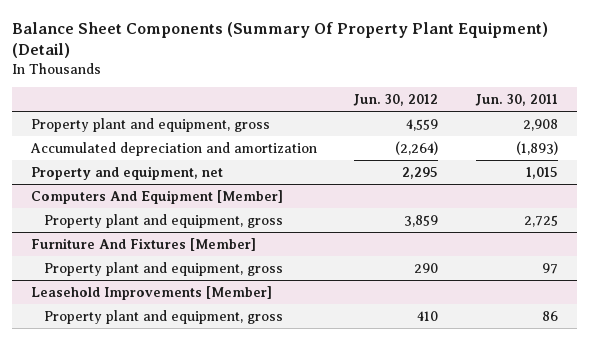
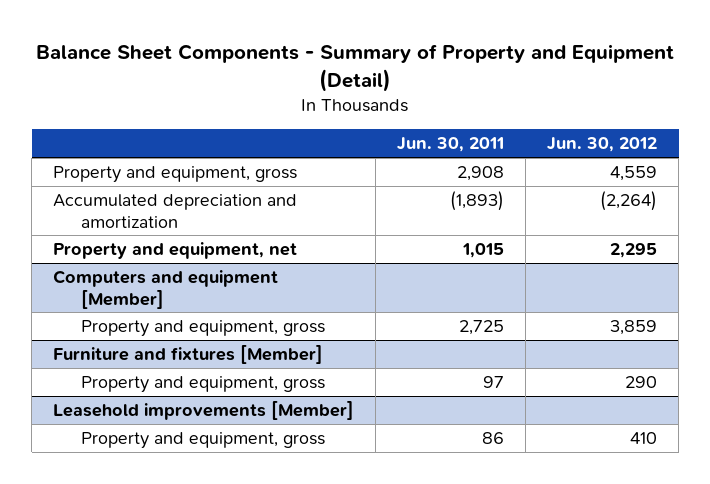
[12,21,549,58] Balance Sheet Components (Summary Of Property Plant Equipment) (Detail) -> [36,44,675,93] Balance Sheet Components - Summary of Property and Equipment (Detail)
[30,117,270,132] Property plant and equipment, gross -> [53,166,298,184] Property and equipment, gross
[30,189,283,204] Computers And Equipment [Member] -> [53,270,279,309] Computers and equipment [Member]
[43,213,283,228] Property plant and equipment, gross -> [80,320,325,338] Property and equipment, gross
[30,237,256,251] Furniture And Fixtures [Member] -> [53,345,324,365] Furniture and fixtures [Member]
[43,261,283,276] Property plant and equipment, gross -> [80,376,325,394] Property and equipment, gross
[30,285,272,300] Leasehold Improvements [Member] -> [53,401,355,421] Leasehold improvements [Member]
[43,309,283,324] Property plant and equipment, gross -> [80,432,325,450] Property and equipment, gross

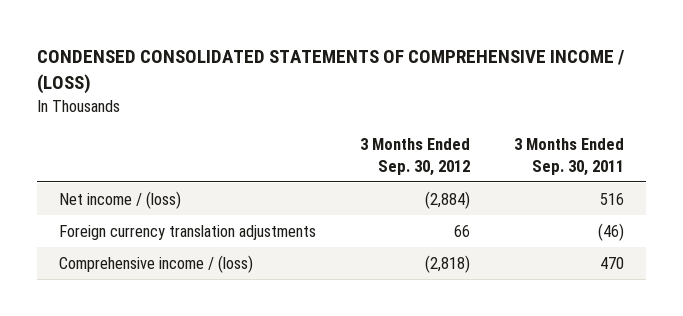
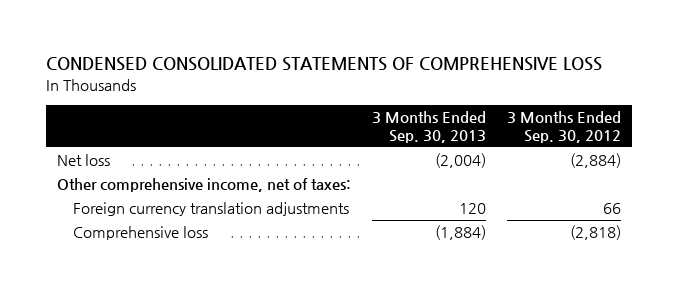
[37,50,625,95] CONDENSED CONSOLIDATED STATEMENTS OF COMPREHENSIVE INCOME / (LOSS) -> [46,57,603,72] CONDENSED CONSOLIDATED STATEMENTS OF COMPREHENSIVE LOSS
[513,138,624,176] 3 Months Ended Sep. 30, 2011 -> none
none -> [371,110,486,144] 3 Months Ended Sep. 30, 2013
[59,190,182,209] Net income / (loss) -> [56,154,110,167] Net loss
none -> [56,178,351,193] Other comprehensive income, net of taxes:
[59,254,254,273] Comprehensive income / (loss) -> [73,226,209,241] Comprehensive loss

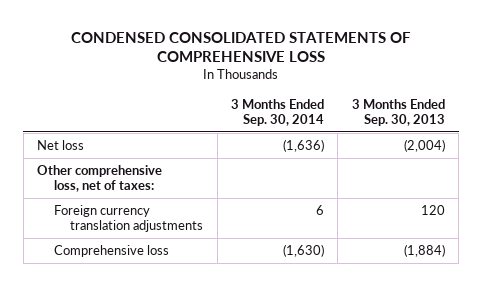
[507,110,622,144] 3 Months Ended Sep. 30, 2012 -> none
none -> [231,98,325,127] 3 Months Ended Sep. 30, 2014
[56,178,351,193] Other comprehensive income, net of taxes: -> [36,164,162,193] Other comprehensive loss, net of taxes:

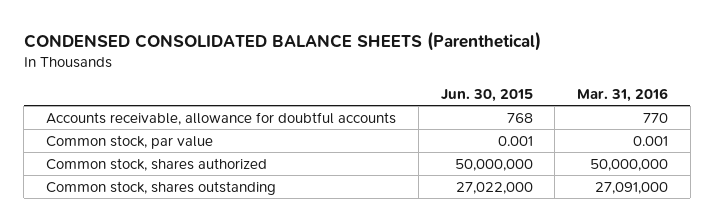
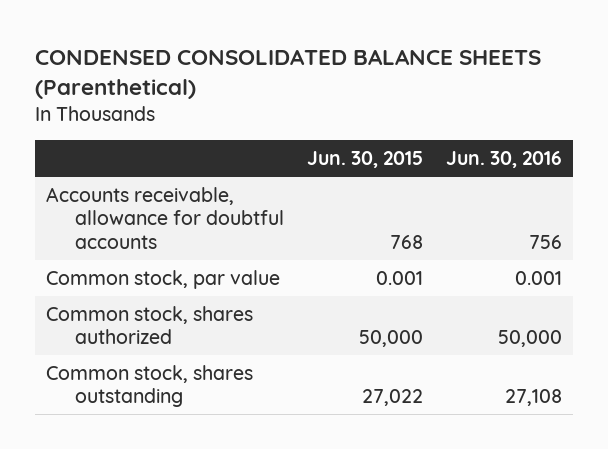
[576,87,668,102] Mar. 31, 2016 -> none
none -> [445,151,562,169] Jun. 30, 2016
[454,158,533,171] 50,000,000 -> [358,330,423,348] 50,000
[455,181,533,194] 27,022,000 -> [361,389,423,407] 27,022

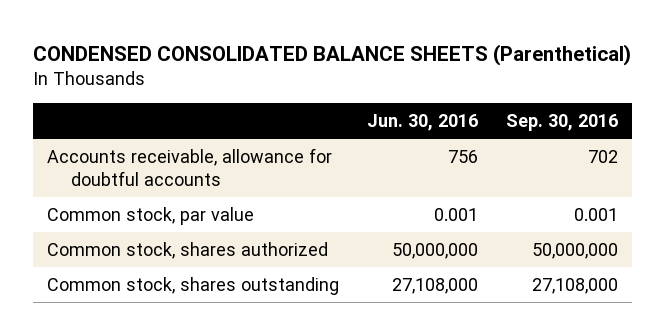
[306,151,423,169] Jun. 30, 2015 -> none
none -> [505,114,618,132] Sep. 30, 2016
[497,330,562,348] 50,000 -> [391,242,478,259] 50,000,000
[504,389,562,407] 27,108 -> [391,277,478,294] 27,108,000

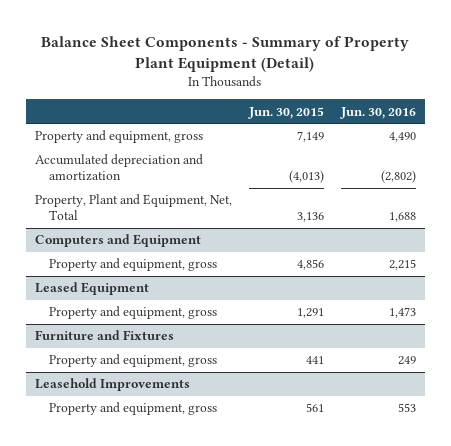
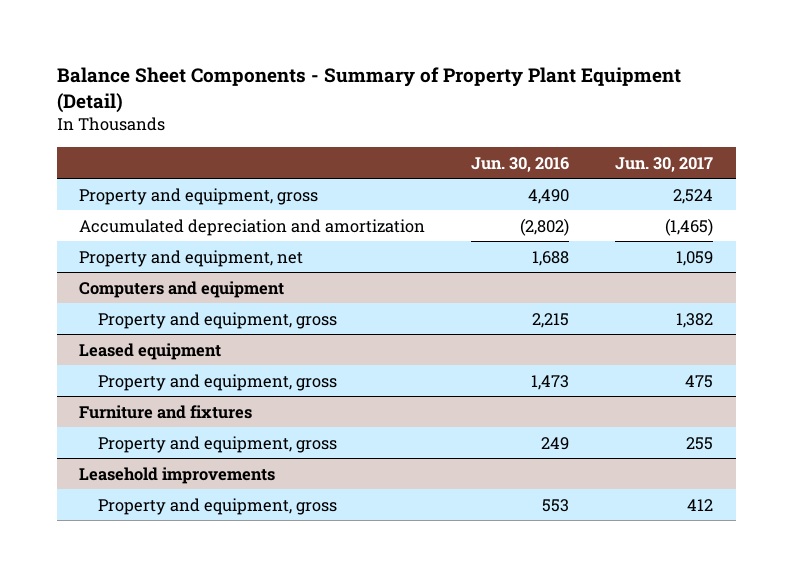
[247,106,324,119] Jun. 30, 2015 -> none
none -> [614,156,713,172] Jun. 30, 2017
[34,194,232,221] Property, Plant and Equipment, Net, Total -> [79,249,304,267] Property and equipment, net
[34,234,201,248] Computers and Equipment -> [79,280,285,298] Computers and equipment
[34,282,149,296] Leased Equipment -> [79,342,222,360] Leased equipment
[34,330,174,341] Furniture and Fixtures -> [79,404,253,419] Furniture and fixtures
[34,378,190,392] Leasehold Improvements -> [79,466,276,484] Leasehold improvements

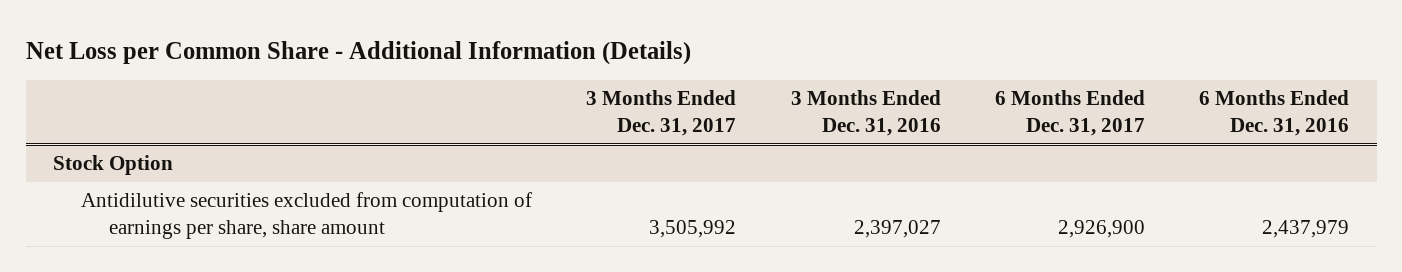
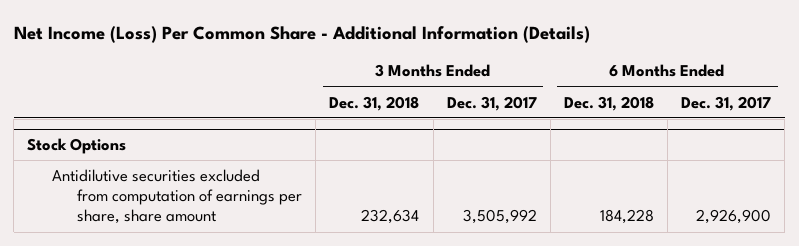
[25,40,691,65] Net Loss per Common Share - Additional Information (Details) -> [13,26,590,44] Net Income (Loss) Per Common Share - Additional Information (Details)
[790,90,941,136] 3 Months Ended Dec. 31, 2016 -> none
[1199,90,1350,136] 6 Months Ended Dec. 31, 2016 -> none
none -> [329,95,420,111] Dec. 31, 2018
none -> [563,95,654,111] Dec. 31, 2018
[52,155,173,176] Stock Option -> [27,138,127,155] Stock Options

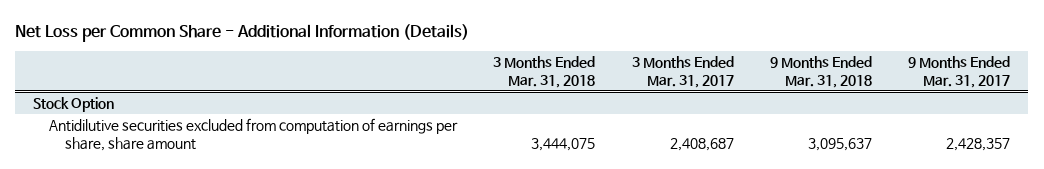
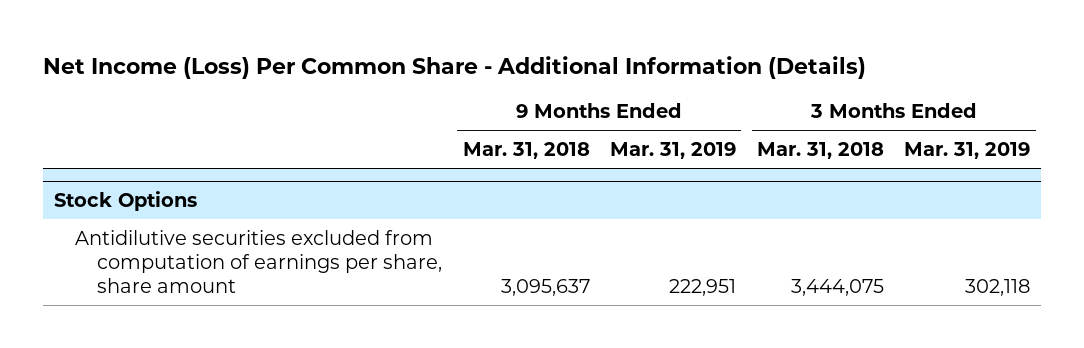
[15,23,470,42] Net Loss per Common Share - Additional Information (Details) -> [43,55,867,79] Net Income (Loss) Per Common Share - Additional Information (Details)
[631,55,734,88] 3 Months Ended Mar. 31, 2017 -> none
[908,55,1011,88] 9 Months Ended Mar. 31, 2017 -> none
none -> [610,142,737,160] Mar. 31, 2019
none -> [904,142,1031,160] Mar. 31, 2019
[33,97,115,113] Stock Option -> [53,190,197,211] Stock Options

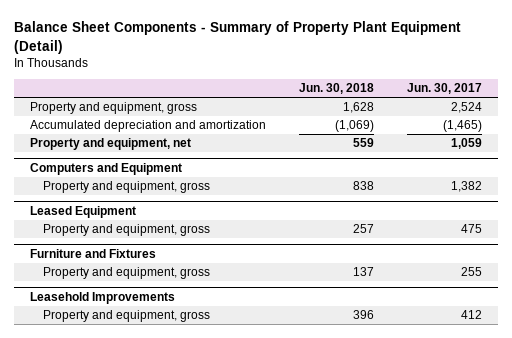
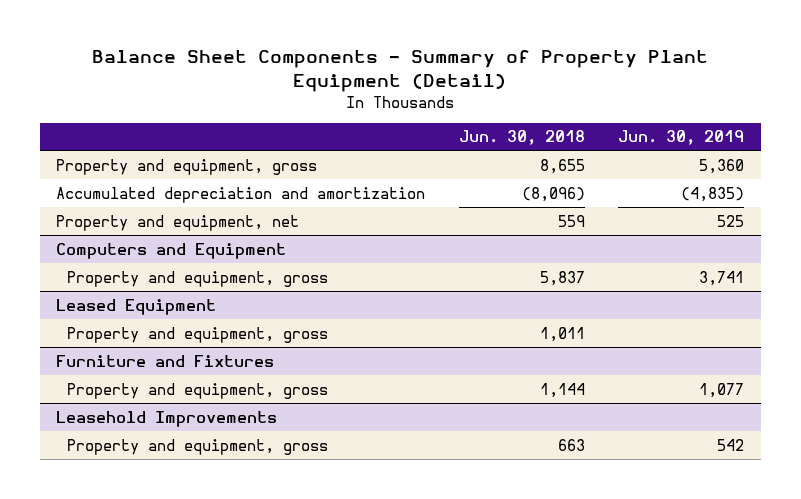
[406,82,482,94] Jun. 30, 2017 -> none
none -> [618,130,745,146] Jun. 30, 2019
[343,102,375,114] 1,628 -> [539,158,585,174] 8,655
[335,120,375,133] (1,069) -> [521,186,585,202] (8,096)
[353,181,375,191] 838 -> [539,270,585,286] 5,837
[353,224,375,234] 257 -> [539,326,585,342] 1,011
[353,267,375,277] 137 -> [539,382,585,398] 1,144
[353,310,375,320] 396 -> [557,438,585,451] 663

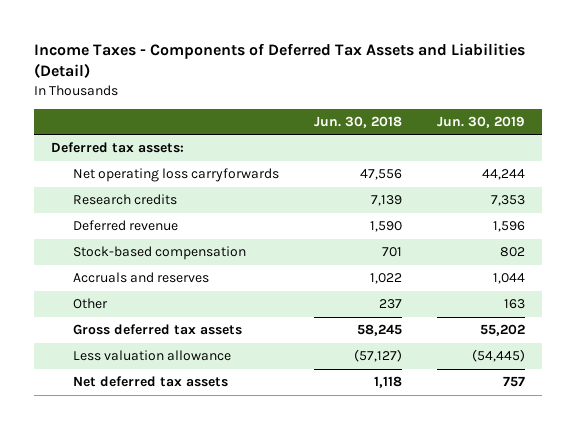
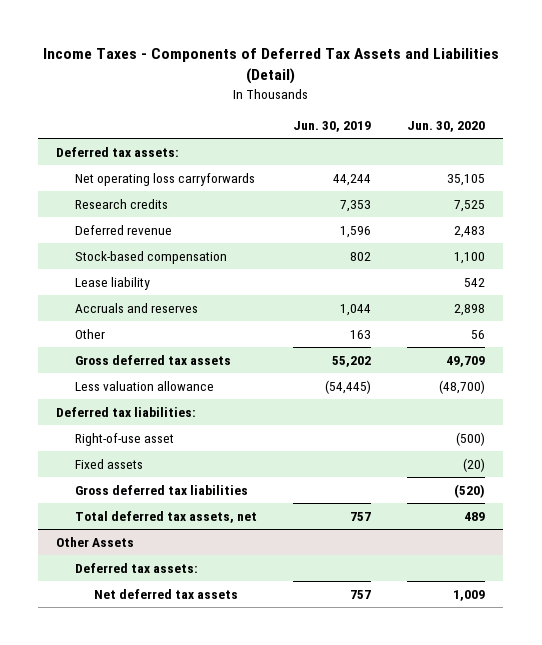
[313,116,402,129] Jun. 30, 2018 -> none
none -> [407,121,486,133] Jun. 30, 2020
none -> [75,276,151,290] Lease liability
none -> [56,406,197,417] Deferred tax liabilities:
none -> [75,432,175,446] Right-of-use asset
none -> [75,458,144,469] Fixed assets
none -> [75,484,249,495] Gross deferred tax liabilities
none -> [75,510,258,523] Total deferred tax assets, net
none -> [56,536,135,547] Other Assets
none -> [75,562,199,573] Deferred tax assets:

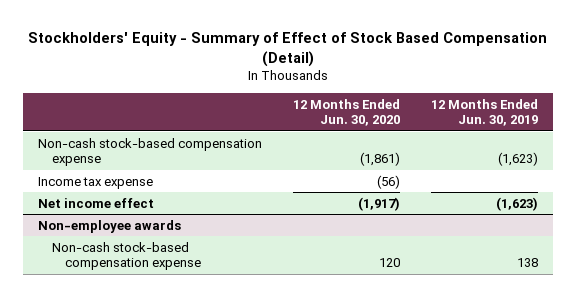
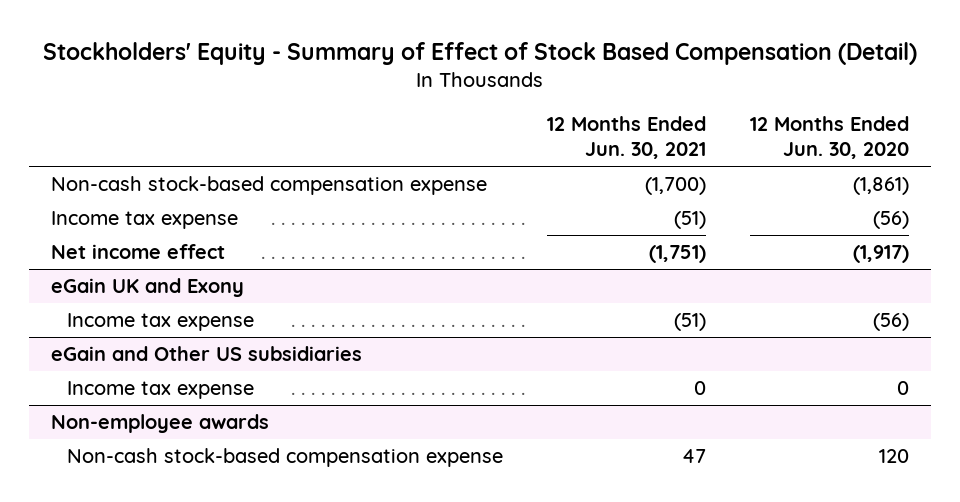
[430,98,538,126] 12 Months Ended Jun. 30, 2019 -> none
none -> [546,115,706,160] 12 Months Ended Jun. 30, 2021
none -> [50,278,244,298] eGain UK and Exony
none -> [66,313,254,332] Income tax expense
none -> [50,346,362,362] eGain and Other US subsidiaries
none -> [66,381,254,400] Income tax expense

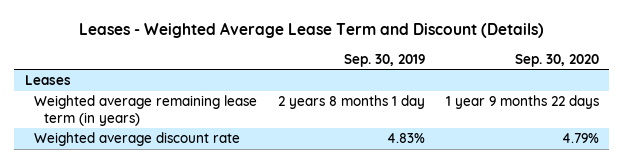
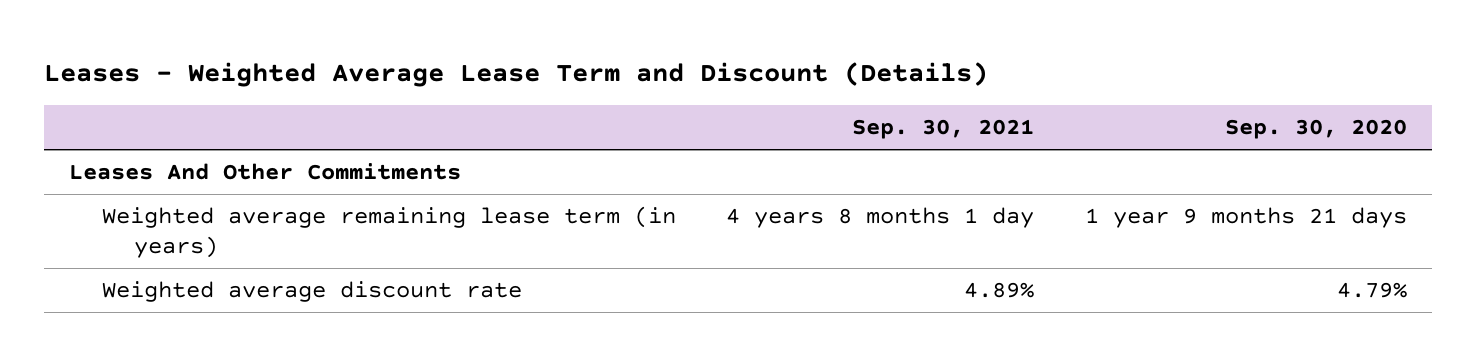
[344,53,426,67] Sep. 30, 2019 -> none
none -> [852,119,1035,140] Sep. 30, 2021
[24,75,71,86] Leases -> none
none -> [69,163,462,181] Leases And Other Commitments
[445,95,599,110] 1 year 9 months 22 days -> [1084,207,1407,229] 1 year 9 months 21 days

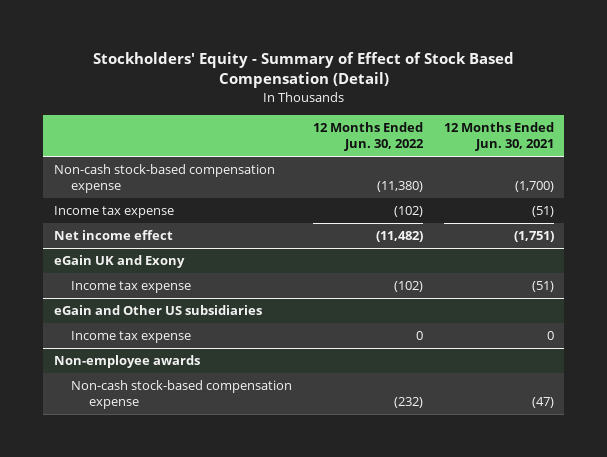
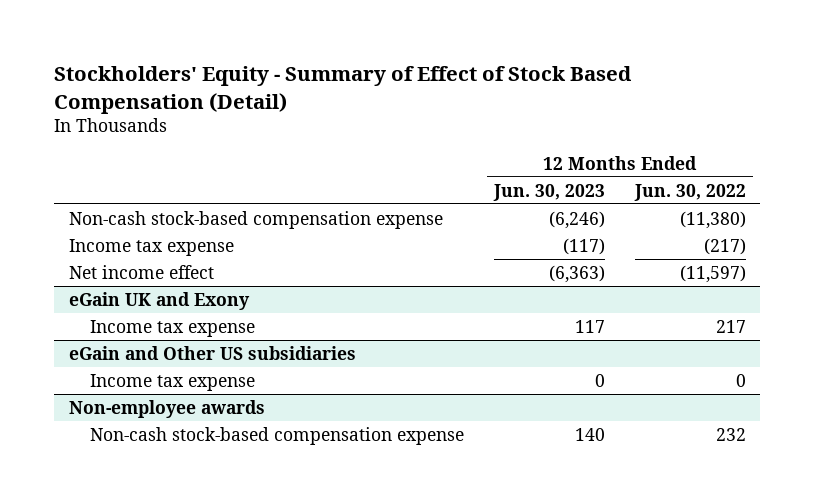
[443,122,554,152] 12 Months Ended Jun. 30, 2021 -> none
none -> [492,183,605,201] Jun. 30, 2023
[393,206,423,218] (102) -> [703,237,746,255] (217)
[375,231,423,243] (11,482) -> [679,264,746,283] (11,597)
[393,281,423,293] (102) -> [715,319,746,333] 217
[393,396,423,408] (232) -> [715,427,746,441] 232

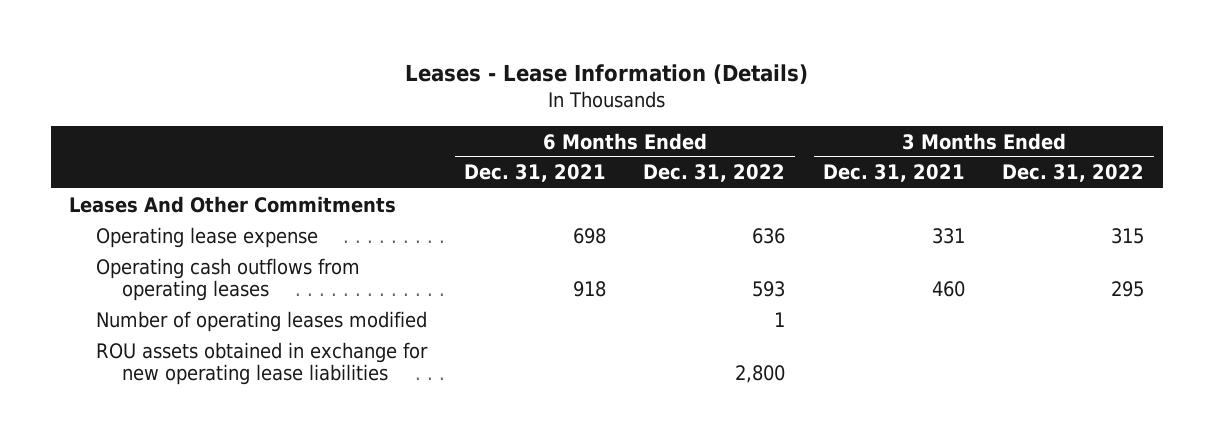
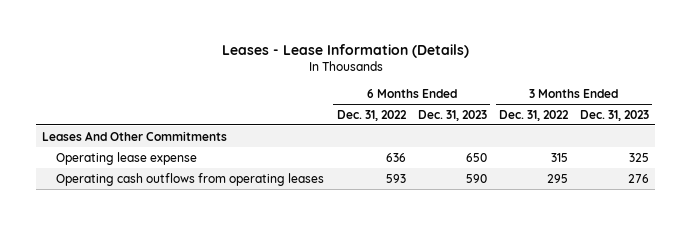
[464,164,607,183] Dec. 31, 2021 -> none
[822,164,965,183] Dec. 31, 2021 -> none
none -> [417,109,487,121] Dec. 31, 2023
none -> [579,109,649,121] Dec. 31, 2023
[95,310,427,332] Number of operating leases modified -> none
[95,341,428,385] ROU assets obtained in exchange for new operating lease liabilities -> none

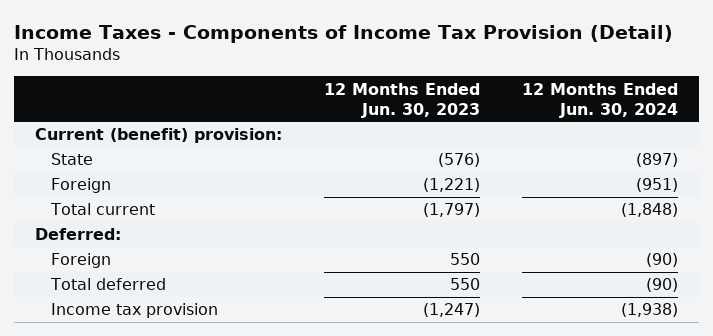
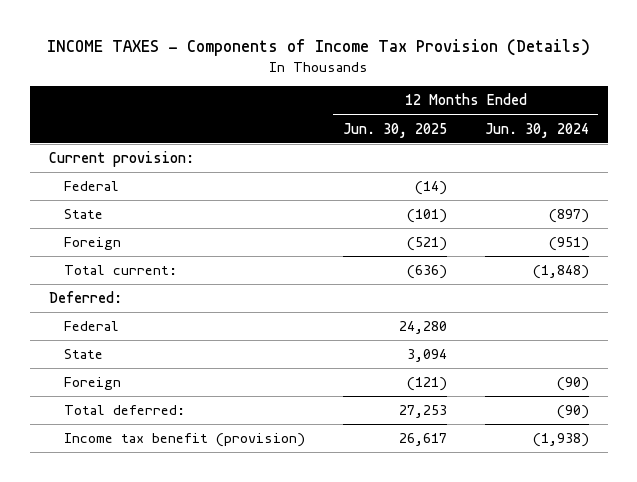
[13,24,673,43] Income Taxes - Components of Income Tax Provision (Detail) -> [46,39,590,57] INCOME TAXES - Components of Income Tax Provision (Details)
[323,82,480,118] 12 Months Ended Jun. 30, 2023 -> none
none -> [342,122,447,138] Jun. 30, 2025
[34,128,282,144] Current (benefit) provision: -> [48,151,194,168] Current provision:
none -> [64,181,120,192] Federal
[50,203,156,216] Total current -> [64,265,178,276] Total current:
none -> [64,321,120,332] Federal
none -> [64,349,104,360] State
[50,278,167,291] Total deferred -> [64,405,186,416] Total deferred:
[51,303,219,319] Income tax provision -> [64,433,306,448] Income tax benefit (provision)

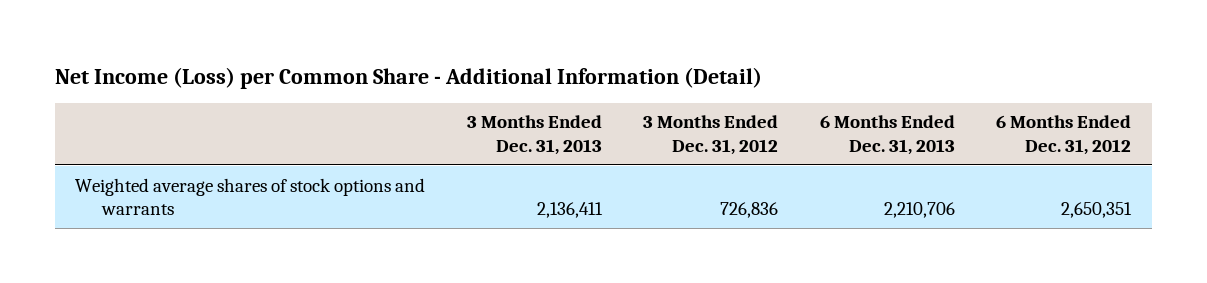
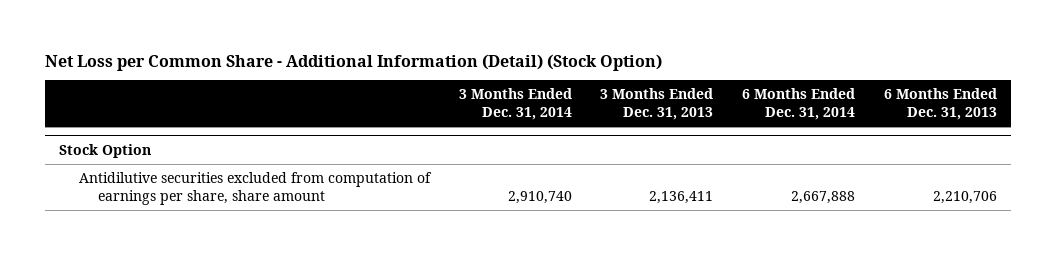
[54,67,762,90] Net Income (Loss) per Common Share - Additional Information (Detail) -> [45,53,663,71] Net Loss per Common Share - Additional Information (Detail) (Stock Option)
[643,115,779,155] 3 Months Ended Dec. 31, 2012 -> none
[996,115,1132,155] 6 Months Ended Dec. 31, 2012 -> none
none -> [458,88,572,120] 3 Months Ended Dec. 31, 2014
none -> [742,88,856,120] 6 Months Ended Dec. 31, 2014
none -> [59,143,152,158] Stock Option
[75,177,426,215] Weighted average shares of stock options and warrants -> [78,172,432,205] Antidilutive securities excluded from computation of earnings per share, share amount

